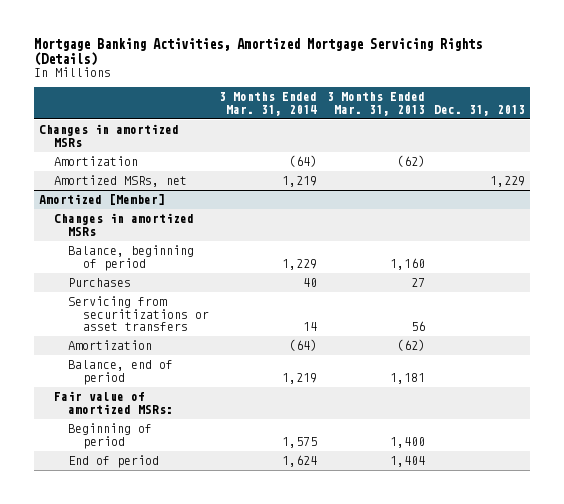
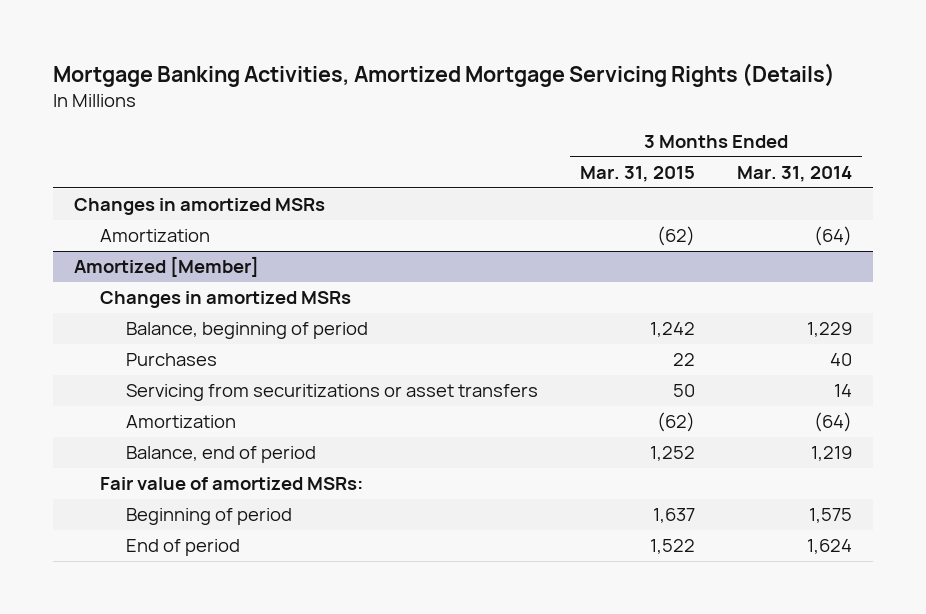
[326,92,425,116] 3 Months Ended Mar. 31, 2013 -> none
[434,104,526,116] Dec. 31, 2013 -> none
none -> [579,165,695,182] Mar. 31, 2015
[53,175,187,188] Amortized MSRs, net -> none

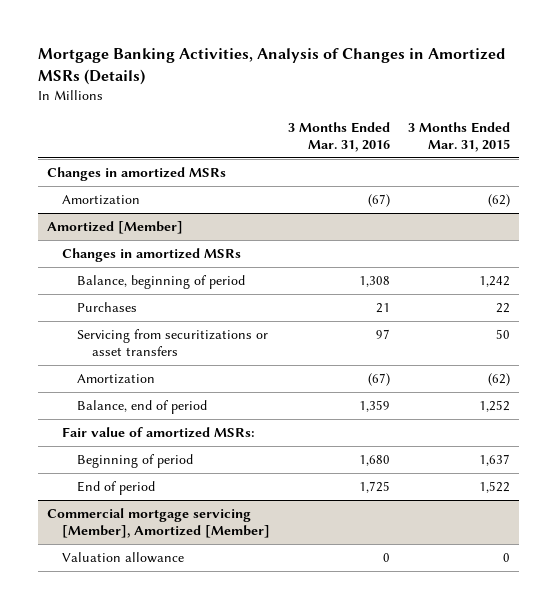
[52,63,835,88] Mortgage Banking Activities, Amortized Mortgage Servicing Rights (Details) -> [37,48,505,86] Mortgage Banking Activities, Analysis of Changes in Amortized MSRs (Details)
[736,165,852,182] Mar. 31, 2014 -> none
none -> [287,121,390,152] 3 Months Ended Mar. 31, 2016
none -> [46,508,271,538] Commercial mortgage servicing [Member], Amortized [Member]
none -> [62,552,185,564] Valuation allowance

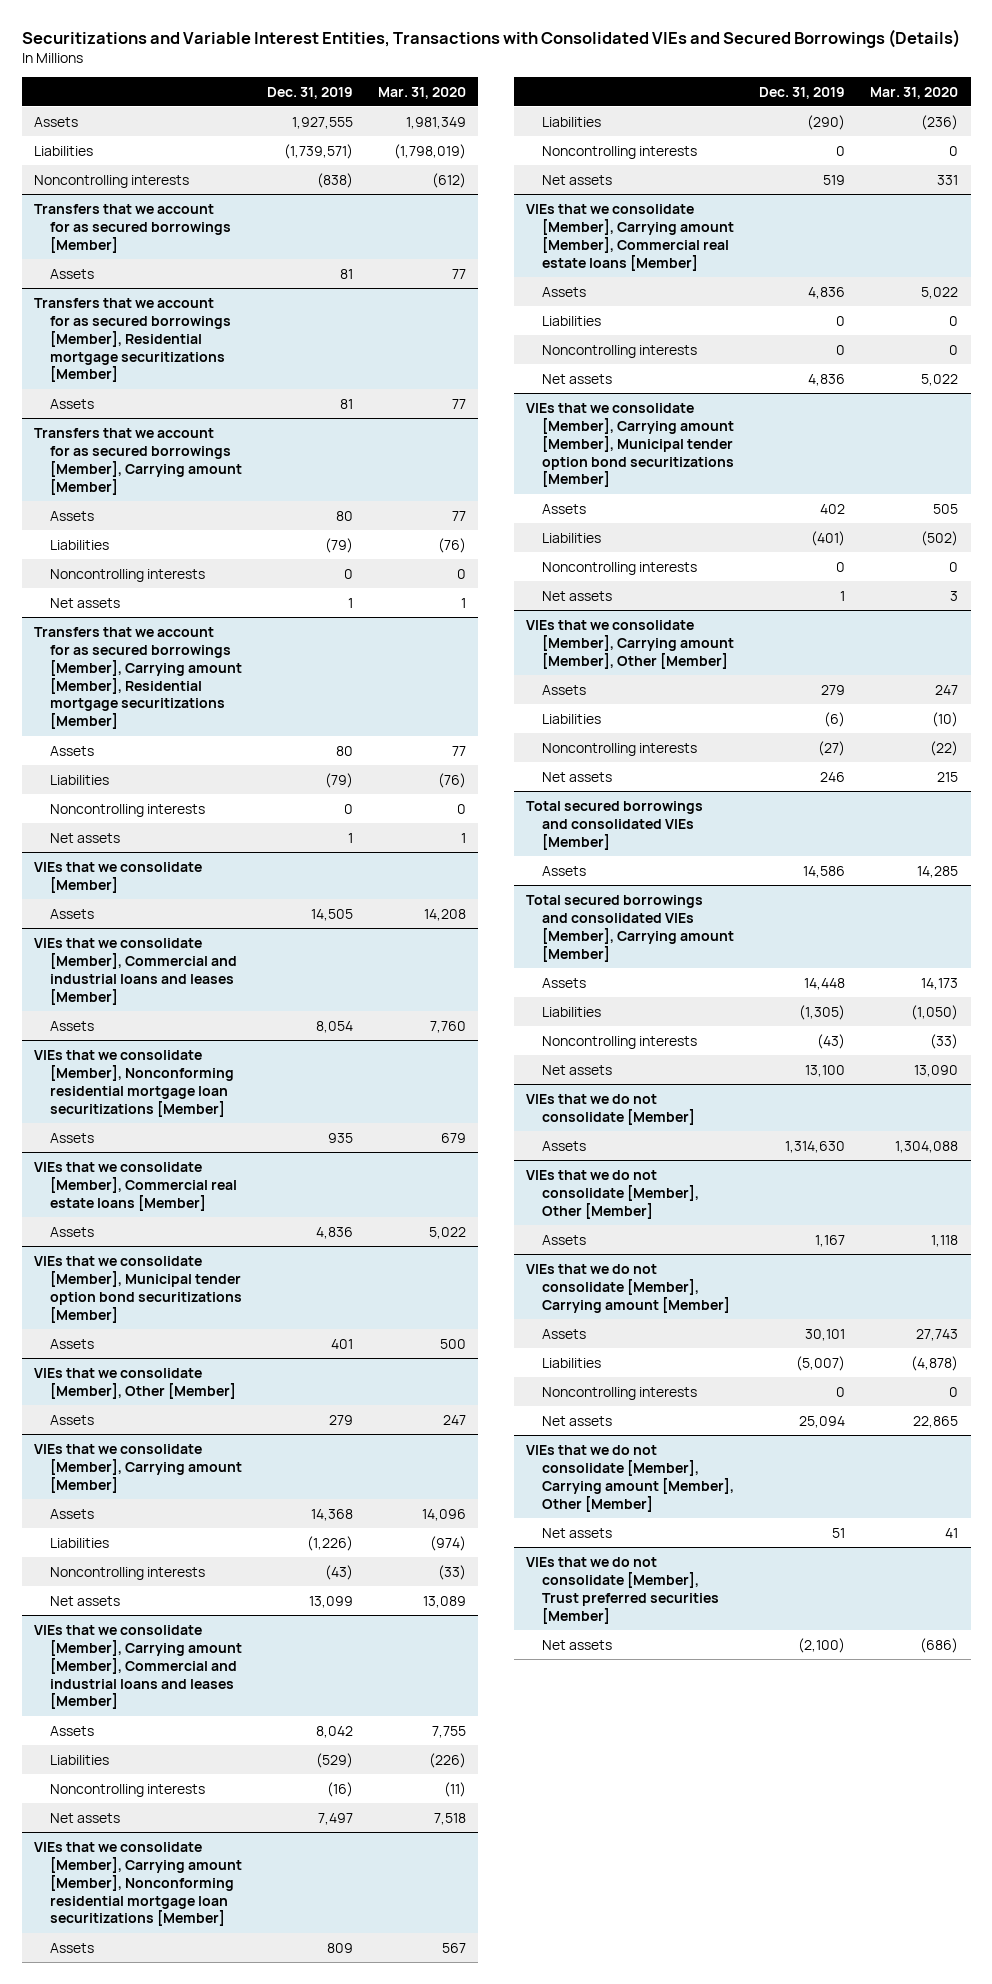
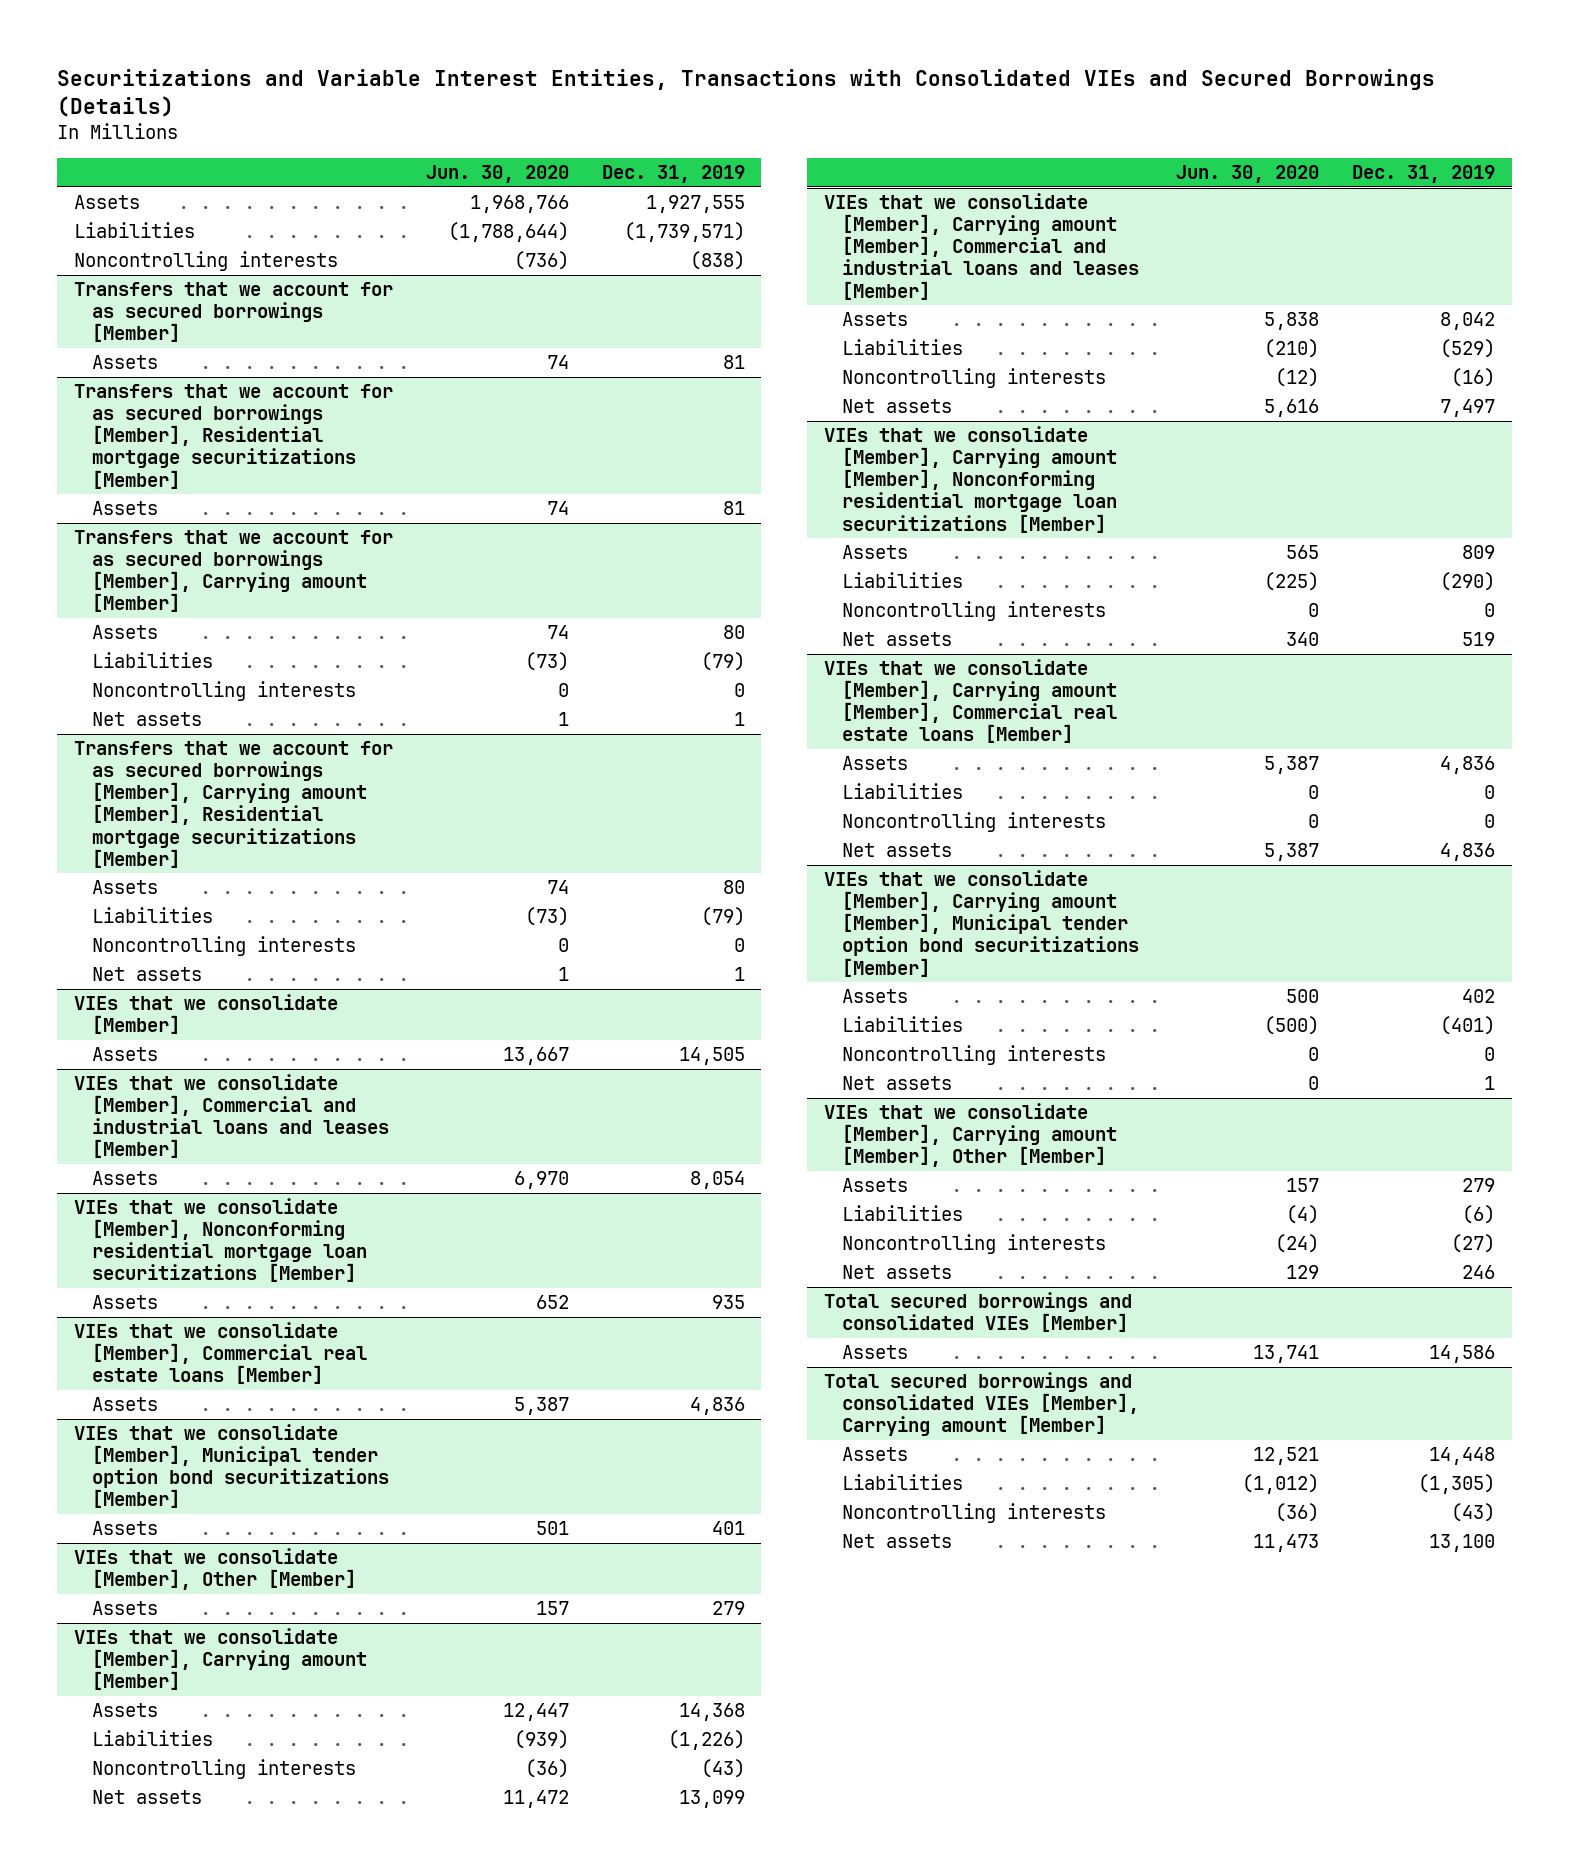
[377,86,466,99] Mar. 31, 2020 -> none
none -> [425,164,569,183] Jun. 30, 2020
[526,1093,695,1125] VIEs that we do not consolidate [Member] -> none
[541,1140,586,1151] Assets -> none
[526,1169,699,1219] VIEs that we do not consolidate [Member], Other [Member] -> none
[541,1234,586,1245] Assets -> none
[526,1263,730,1313] VIEs that we do not consolidate [Member], Carrying amount [Member] -> none
[541,1328,586,1339] Assets -> none
[541,1357,601,1368] Liabilities -> none
[541,1386,697,1400] Noncontrolling interests -> none
[541,1415,612,1426] Net assets -> none
[526,1444,734,1512] VIEs that we do not consolidate [Member], Carrying amount [Member], Other [Member] -> none
[541,1527,612,1538] Net assets -> none
[526,1556,719,1624] VIEs that we do not consolidate [Member], Trust preferred securities [Member] -> none
[541,1639,612,1650] Net assets -> none

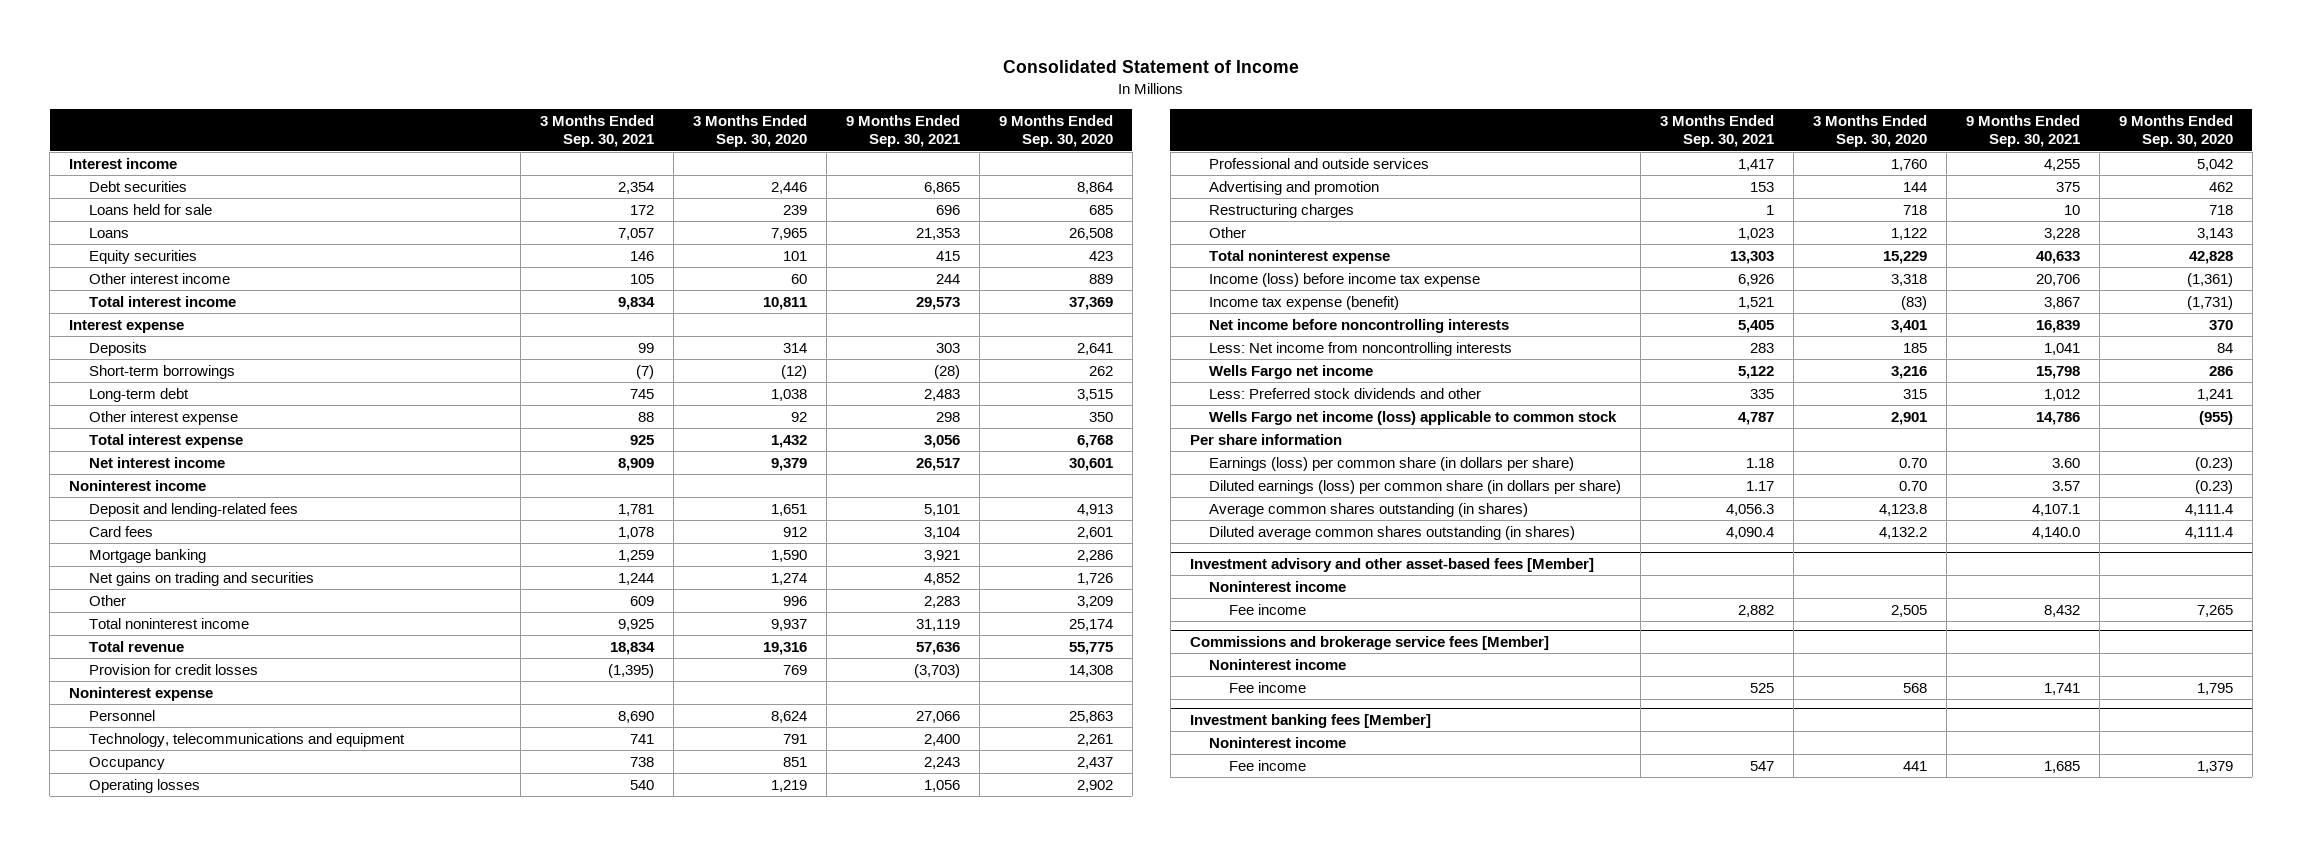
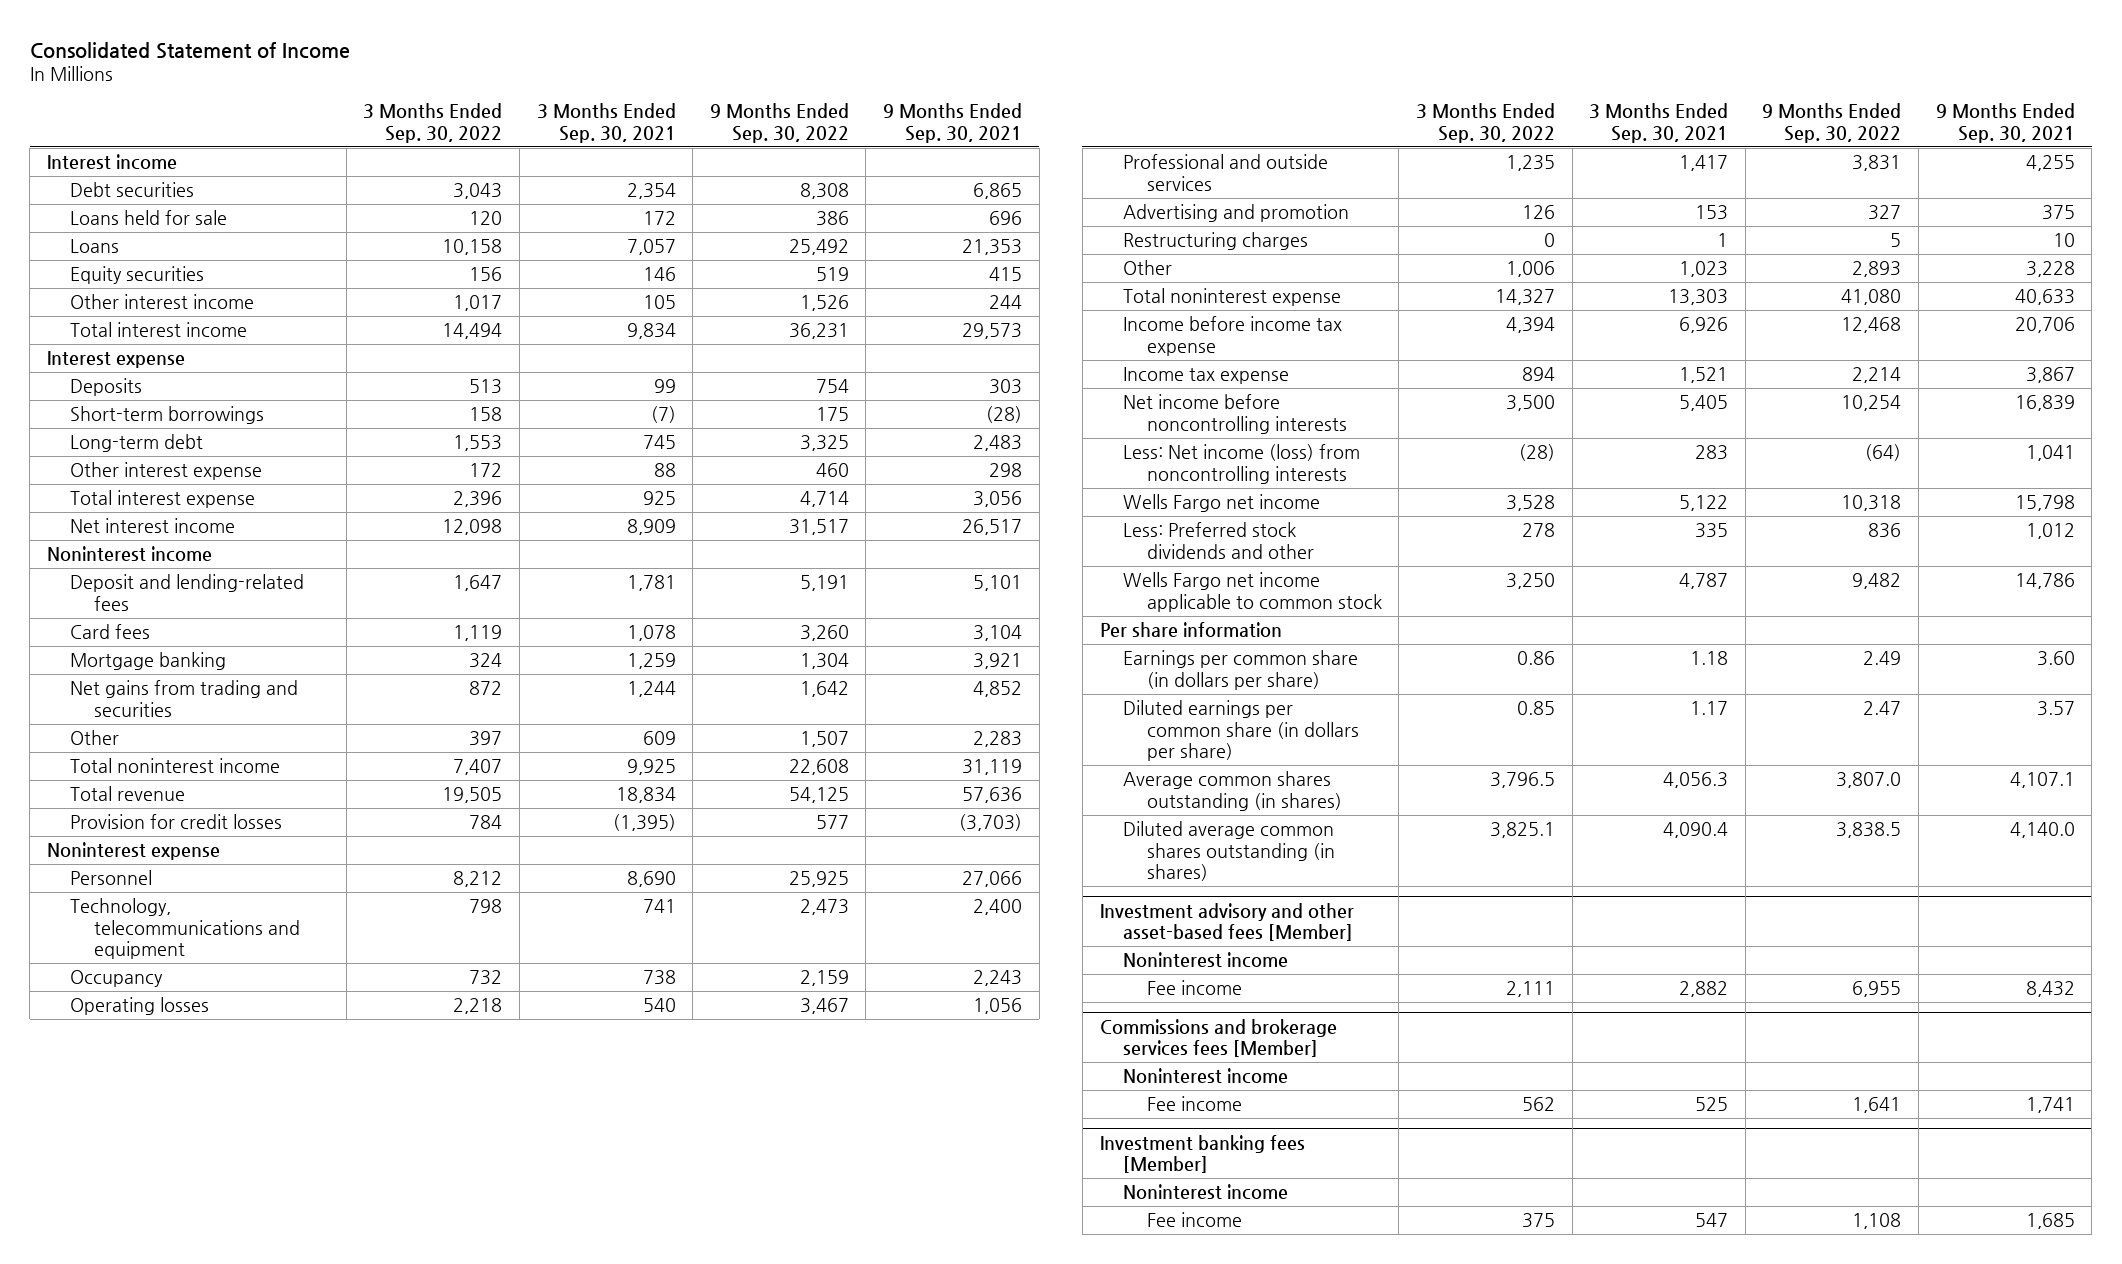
[692,115,807,148] 3 Months Ended Sep. 30, 2020 -> none
[998,115,1113,148] 9 Months Ended Sep. 30, 2020 -> none
none -> [363,103,503,143] 3 Months Ended Sep. 30, 2022
none -> [709,103,849,143] 9 Months Ended Sep. 30, 2022
[89,571,315,586] Net gains on trading and securities -> [70,680,299,717] Net gains from trading and securities
[1209,272,1481,287] Income (loss) before income tax expense -> [1123,316,1343,356] Income before income tax expense
[1209,295,1400,310] Income tax expense (benefit) -> [1123,367,1290,385] Income tax expense
[1209,341,1513,356] Less: Net income from noncontrolling interests -> [1123,444,1361,484] Less: Net income (loss) from noncontrolling interests
[1209,410,1618,425] Wells Fargo net income (loss) applicable to common stock -> [1123,572,1382,612] Wells Fargo net income applicable to common stock
[1209,456,1575,471] Earnings (loss) per common share (in dollars per share) -> [1123,650,1359,690] Earnings per common share (in dollars per share)
[1209,479,1622,494] Diluted earnings (loss) per common share (in dollars per share) -> [1123,700,1359,761] Diluted earnings per common share (in dollars per share)
[1189,635,1549,650] Commissions and brokerage service fees [Member] -> [1099,1018,1337,1058] Commissions and brokerage services fees [Member]

